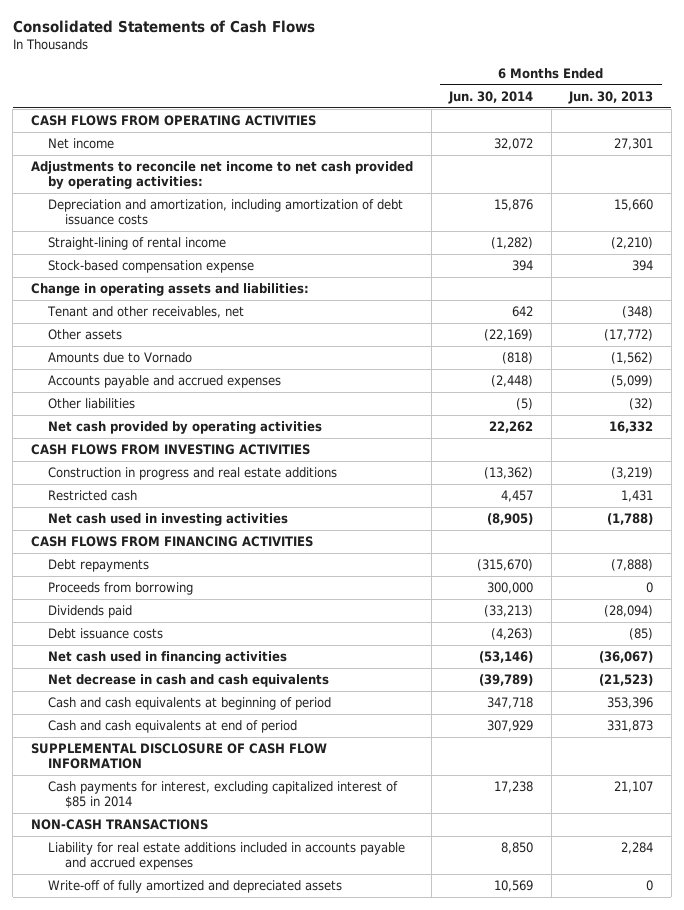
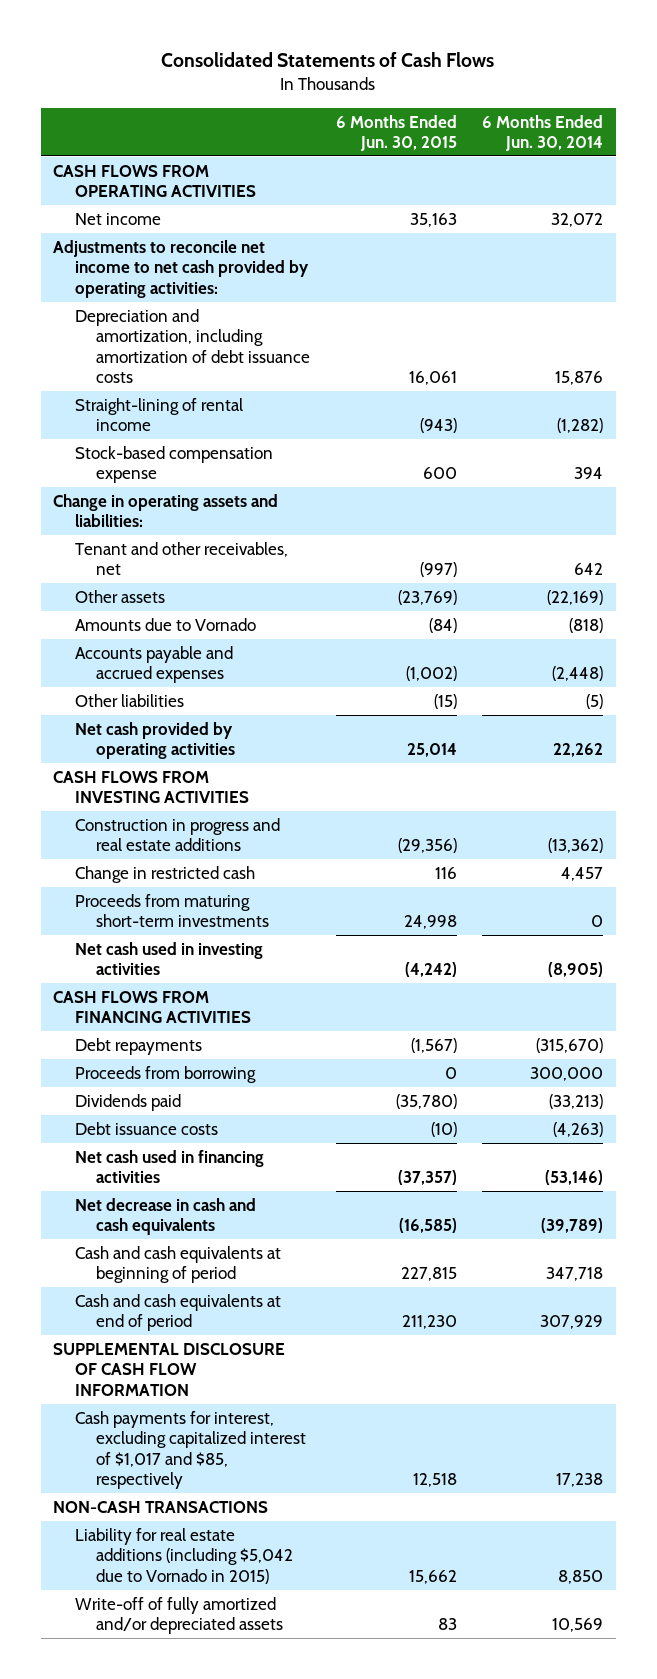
[568,90,654,104] Jun. 30, 2013 -> none
none -> [335,114,457,152] 6 Months Ended Jun. 30, 2015
[48,490,138,502] Restricted cash -> [74,865,255,883] Change in restricted cash
none -> [74,893,270,928] Proceeds from maturing short-term investments
[48,781,399,809] Cash payments for interest, excluding capitalized interest of $85 in 2014 -> [74,1410,307,1490] Cash payments for interest, excluding capitalized interest of $1,017 and $85, respectively
[48,842,406,871] Liability for real estate additions included in accounts payable and accrued expenses -> [74,1527,294,1584] Liability for real estate additions (including $5,042 due to Vornado in 2015)
[48,880,343,894] Write-off of fully amortized and depreciated assets -> [74,1596,284,1635] Write-off of fully amortized and/or depreciated assets

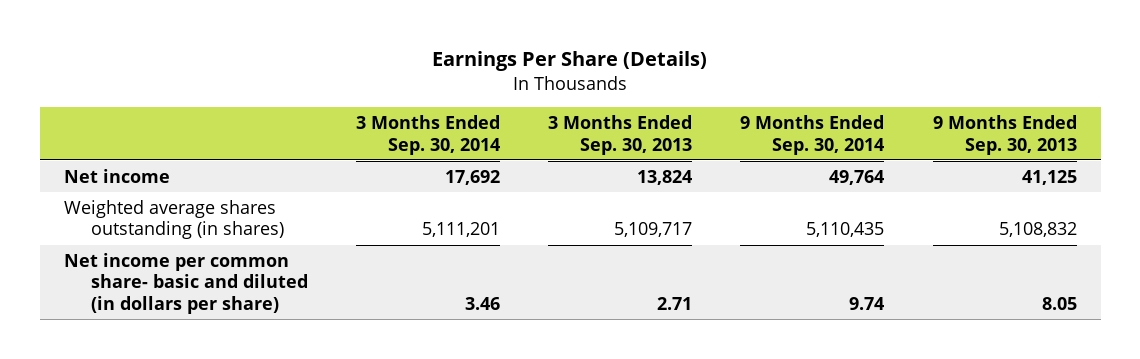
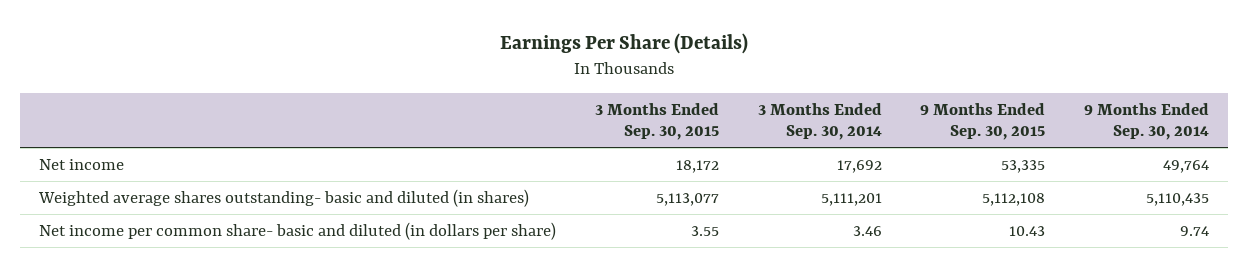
[548,114,693,155] 3 Months Ended Sep. 30, 2013 -> none
[932,114,1077,155] 9 Months Ended Sep. 30, 2013 -> none
none -> [594,102,719,141] 3 Months Ended Sep. 30, 2015
none -> [920,102,1046,141] 9 Months Ended Sep. 30, 2015
[63,199,284,240] Weighted average shares outstanding (in shares) -> [38,188,530,207] Weighted average shares outstanding- basic and diluted (in shares)

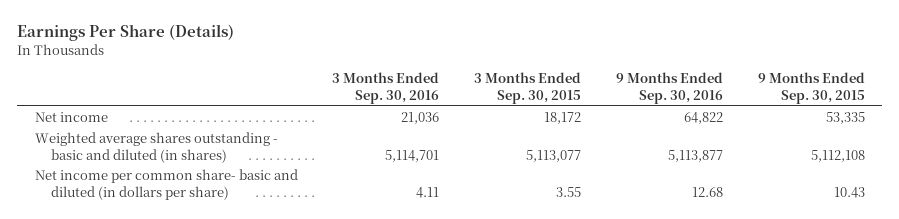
[757,102,882,141] 3 Months Ended Sep. 30, 2014 -> none
[1083,102,1209,141] 9 Months Ended Sep. 30, 2014 -> none
none -> [332,72,440,105] 3 Months Ended Sep. 30, 2016
none -> [615,72,723,105] 9 Months Ended Sep. 30, 2016
[38,188,530,207] Weighted average shares outstanding- basic and diluted (in shares) -> [34,132,278,163] Weighted average shares outstanding - basic and diluted (in shares)

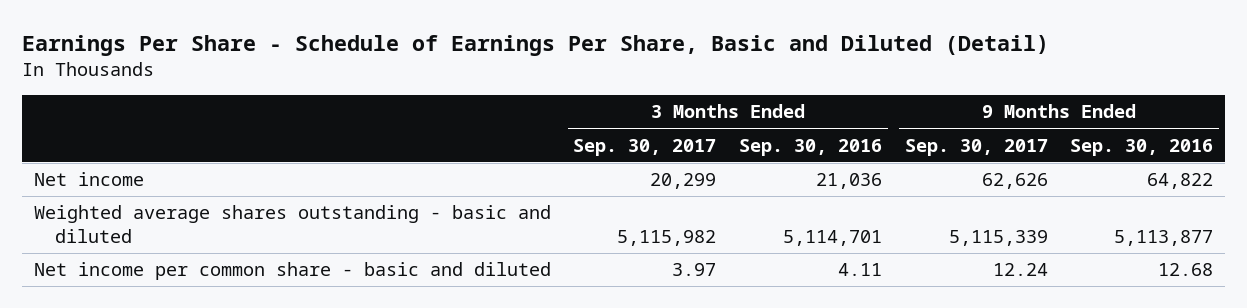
[17,24,235,42] Earnings Per Share (Details) -> [22,35,1050,57] Earnings Per Share - Schedule of Earnings Per Share, Basic and Diluted (Detail)
[474,72,582,105] 3 Months Ended Sep. 30, 2015 -> none
[757,72,865,105] 9 Months Ended Sep. 30, 2015 -> none
none -> [573,138,717,156] Sep. 30, 2017
none -> [904,138,1048,156] Sep. 30, 2017
[34,132,278,163] Weighted average shares outstanding - basic and diluted (in shares) -> [33,205,551,244] Weighted average shares outstanding - basic and diluted
[34,169,298,200] Net income per common share- basic and diluted (in dollars per share) -> [33,262,551,281] Net income per common share - basic and diluted

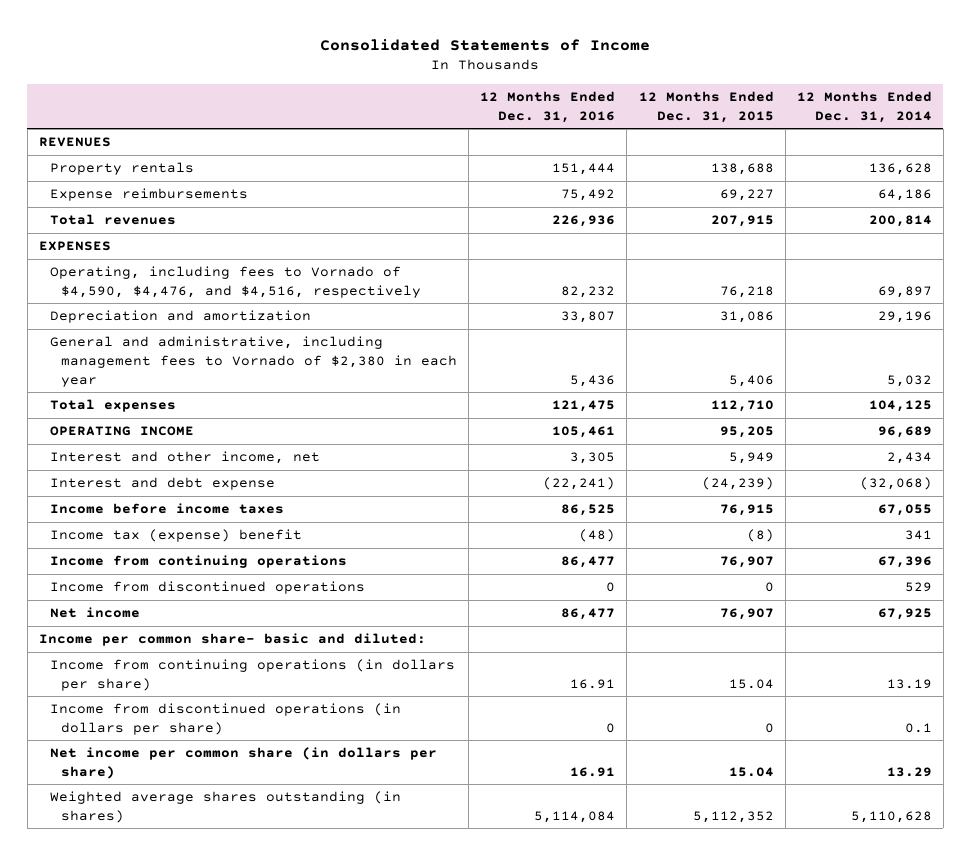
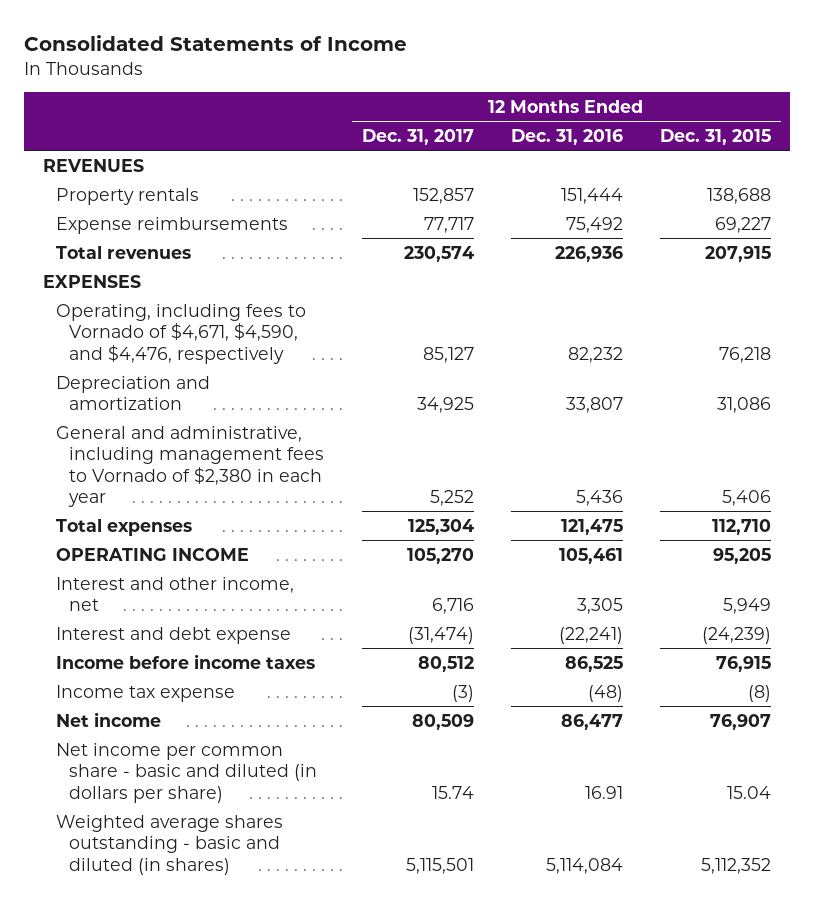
[796,91,932,123] 12 Months Ended Dec. 31, 2014 -> none
none -> [361,128,474,145] Dec. 31, 2017
[49,266,421,298] Operating, including fees to Vornado of $4,590, $4,476, and $4,516, respectively -> [56,303,307,364] Operating, including fees to Vornado of $4,671, $4,590, and $4,476, respectively
[49,555,347,569] Income from continuing operations -> none
[49,581,365,595] Income from discontinued operations -> none
[49,529,302,543] Income tax (expense) benefit -> [56,684,236,702] Income tax expense
[38,633,426,647] Income per common share- basic and diluted: -> none
[49,659,455,691] Income from continuing operations (in dollars per share) -> none
[49,703,401,735] Income from discontinued operations (in dollars per share) -> none
[49,747,437,779] Net income per common share (in dollars per share) -> [56,742,318,803] Net income per common share - basic and diluted (in dollars per share)
[49,791,401,823] Weighted average shares outstanding (in shares) -> [56,814,284,875] Weighted average shares outstanding - basic and diluted (in shares)

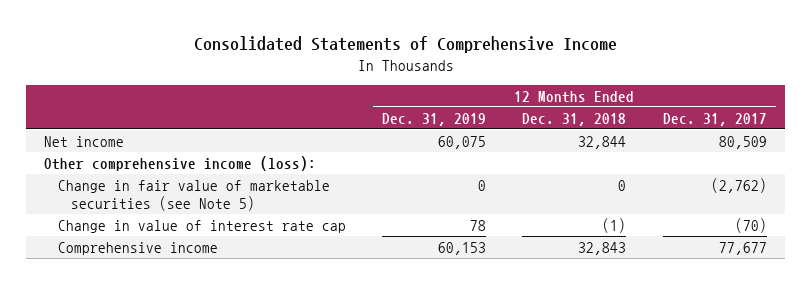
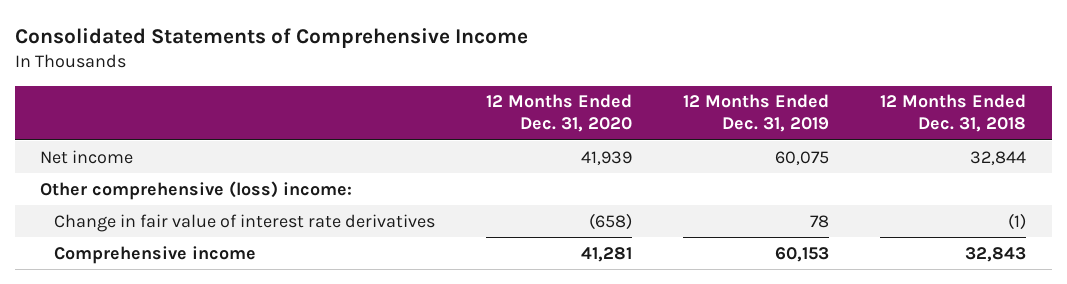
[662,112,767,126] Dec. 31, 2017 -> none
none -> [485,94,632,133] 12 Months Ended Dec. 31, 2020
[57,179,330,211] Change in fair value of marketable securities (see Note 5) -> none
[44,155,317,171] Other comprehensive income (loss): -> [40,180,353,200] Other comprehensive (loss) income:
[57,219,346,233] Change in value of interest rate cap -> [53,213,435,232] Change in fair value of interest rate derivatives

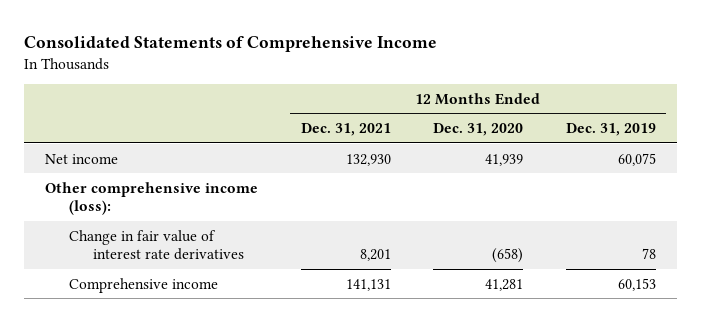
[880,94,1027,133] 12 Months Ended Dec. 31, 2018 -> none
none -> [300,122,391,136] Dec. 31, 2021
[40,180,353,200] Other comprehensive (loss) income: -> [45,181,259,216] Other comprehensive income (loss):

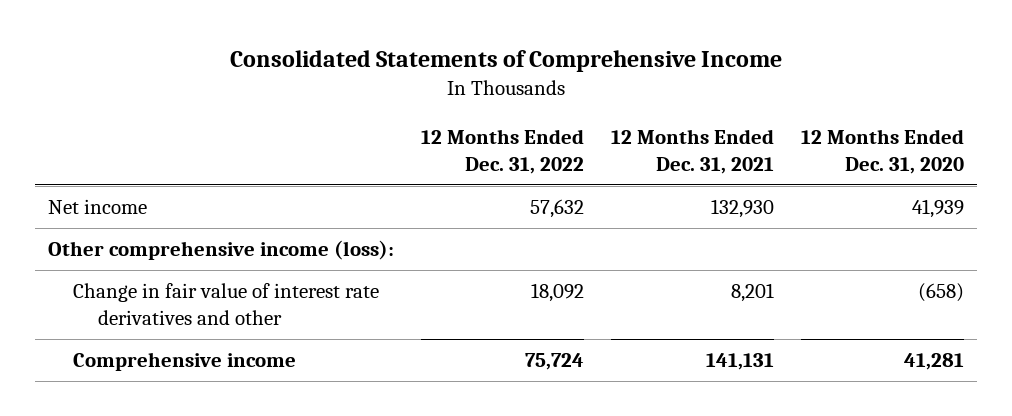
[565,122,656,136] Dec. 31, 2019 -> none
none -> [421,129,585,174] 12 Months Ended Dec. 31, 2022
[69,229,245,261] Change in fair value of interest rate derivatives -> [73,283,380,325] Change in fair value of interest rate derivatives and other

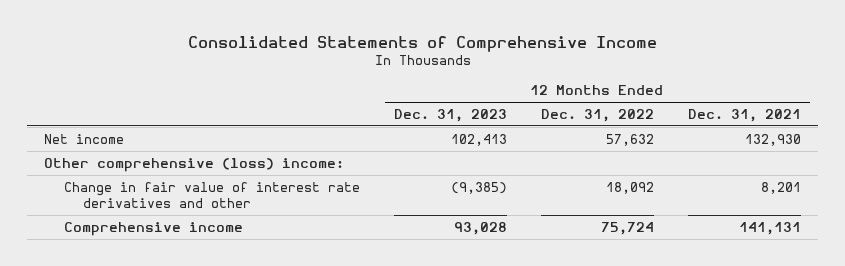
[800,129,964,174] 12 Months Ended Dec. 31, 2020 -> none
none -> [393,108,507,122] Dec. 31, 2023
[48,240,395,261] Other comprehensive income (loss): -> [44,157,345,172] Other comprehensive (loss) income:

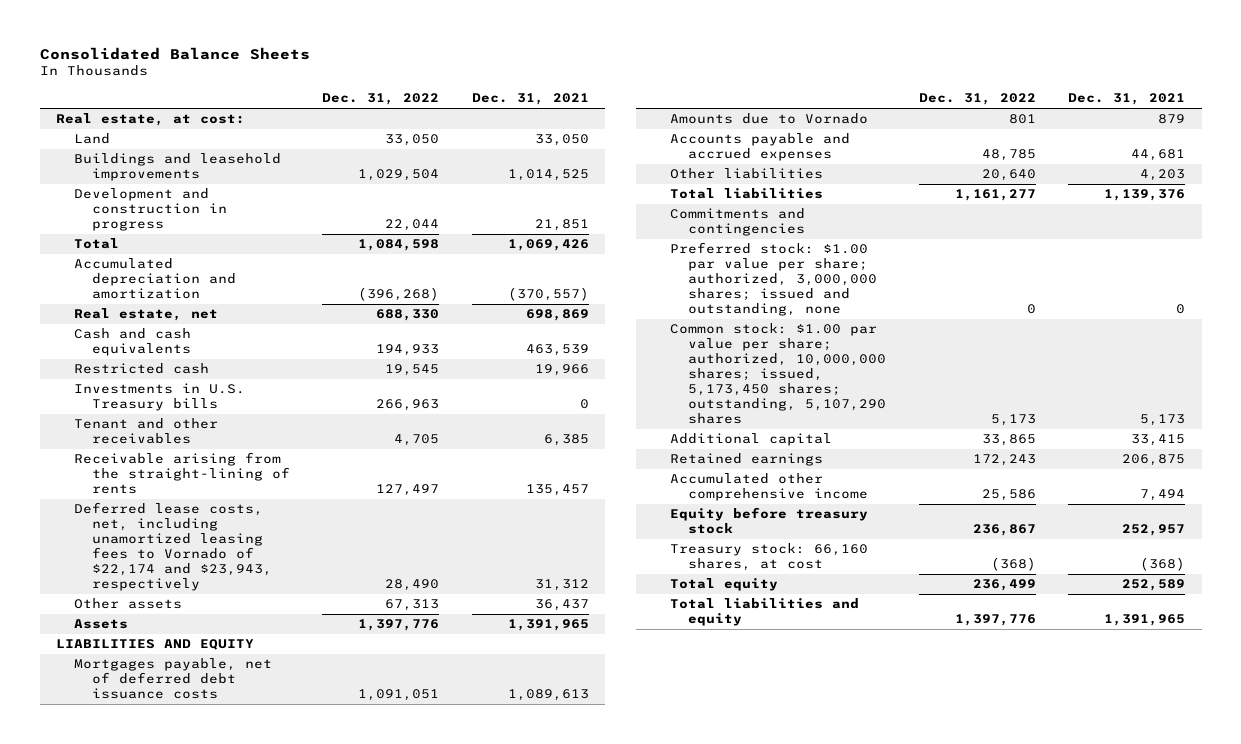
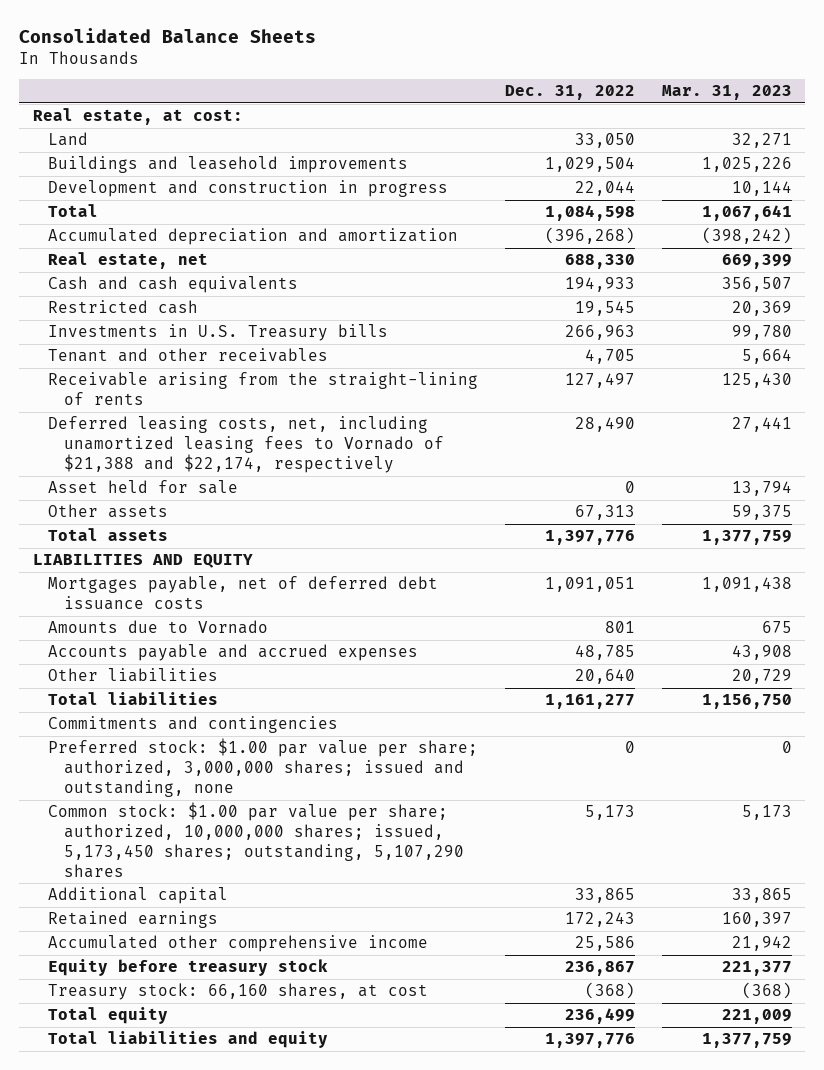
[471,93,589,106] Dec. 31, 2021 -> none
none -> [661,85,792,101] Mar. 31, 2023
[73,502,272,592] Deferred lease costs, net, including unamortized leasing fees to Vornado of $22,174 and $23,943, respectively -> [48,416,444,473] Deferred leasing costs, net, including unamortized leasing fees to Vornado of $21,388 and $22,174, respectively
none -> [48,480,239,495] Asset held for sale
[73,619,128,630] Assets -> [48,528,169,542] Total assets

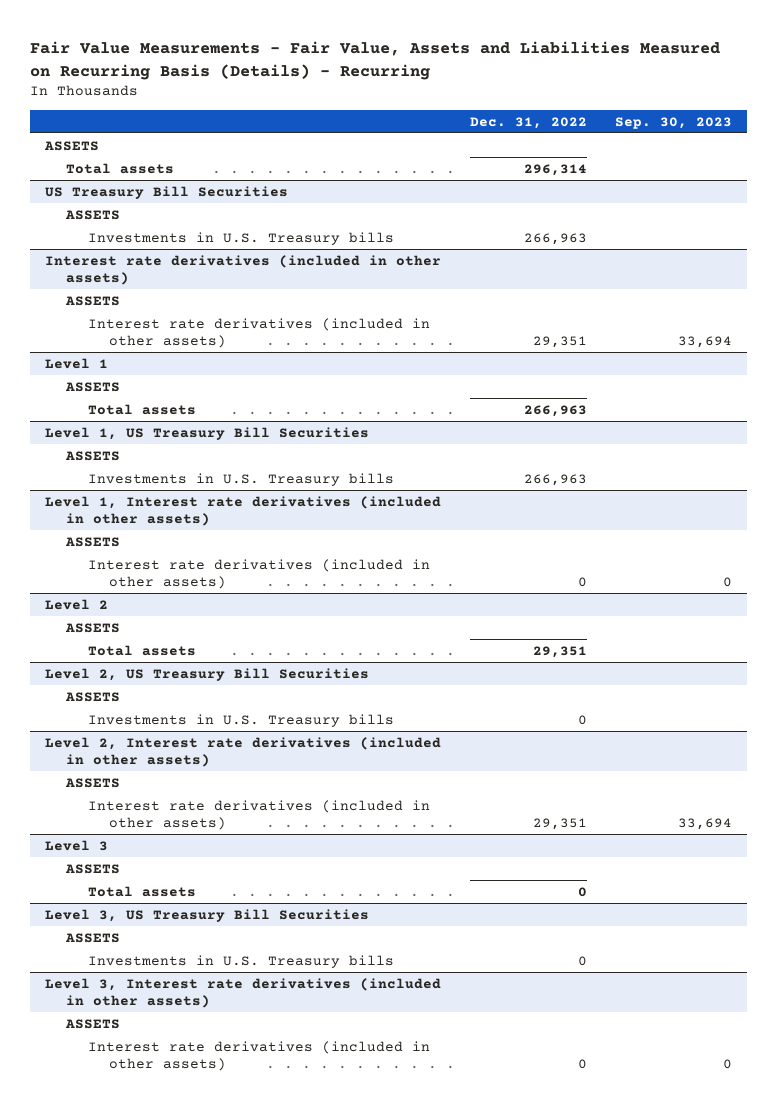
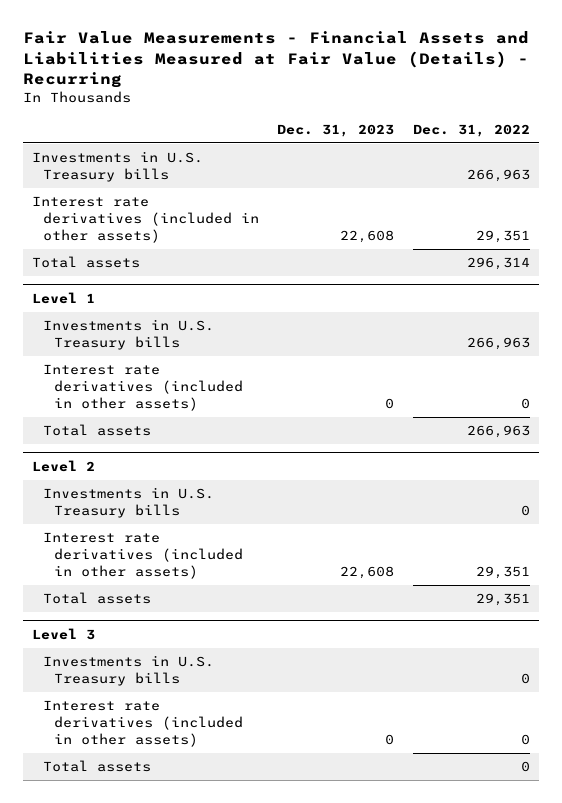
[30,41,721,80] Fair Value Measurements - Fair Value, Assets and Liabilities Measured on Recurring Basis (Details) - Recurring -> [22,31,529,89] Fair Value Measurements - Financial Assets and Liabilities Measured at Fair Value (Details) - Recurring
[615,116,733,129] Sep. 30, 2023 -> none
none -> [277,123,395,137] Dec. 31, 2023
[43,140,99,151] ASSETS -> none
[44,185,288,199] US Treasury Bill Securities -> none
[65,209,121,220] ASSETS -> none
[44,254,441,285] Interest rate derivatives (included in other assets) -> none
[65,295,121,306] ASSETS -> none
[66,162,175,174] Total assets -> [32,256,141,269] Total assets
[65,381,121,392] ASSETS -> none
[44,426,369,440] Level 1, US Treasury Bill Securities -> none
[65,450,121,461] ASSETS -> none
[44,495,441,526] Level 1, Interest rate derivatives (included in other assets) -> none
[65,536,121,547] ASSETS -> none
[87,403,196,415] Total assets -> [43,424,152,437] Total assets
[65,622,121,633] ASSETS -> none
[44,667,369,681] Level 2, US Treasury Bill Securities -> none
[65,691,121,702] ASSETS -> none
[44,736,441,767] Level 2, Interest rate derivatives (included in other assets) -> none
[65,777,121,788] ASSETS -> none
[87,644,196,656] Total assets -> [43,592,152,605] Total assets
[65,863,121,874] ASSETS -> none
[44,908,369,922] Level 3, US Treasury Bill Securities -> none
[65,932,121,943] ASSETS -> none
[44,977,441,1008] Level 3, Interest rate derivatives (included in other assets) -> none
[65,1018,121,1029] ASSETS -> none
[87,885,196,897] Total assets -> [43,760,152,773] Total assets

